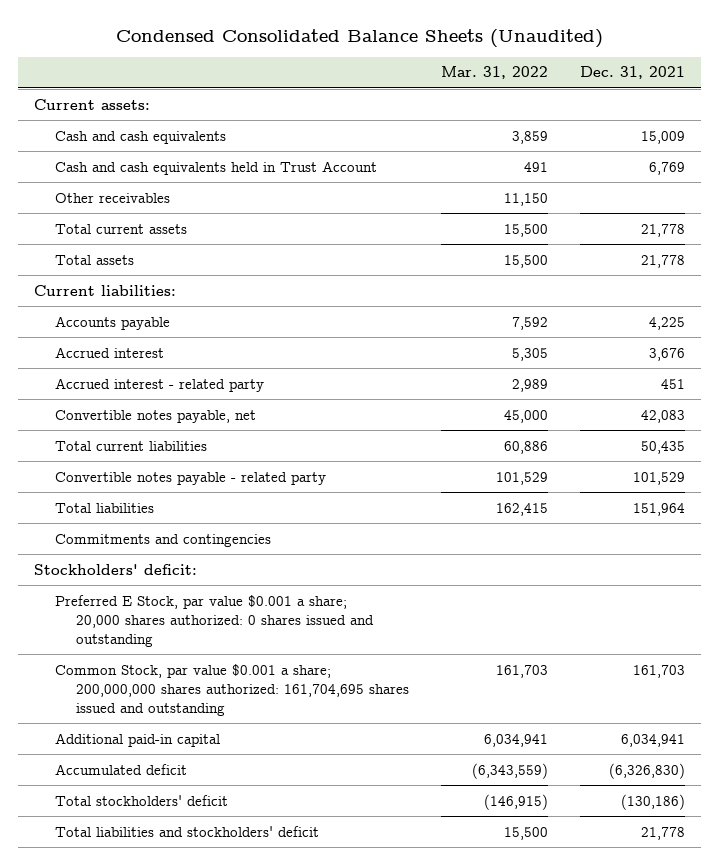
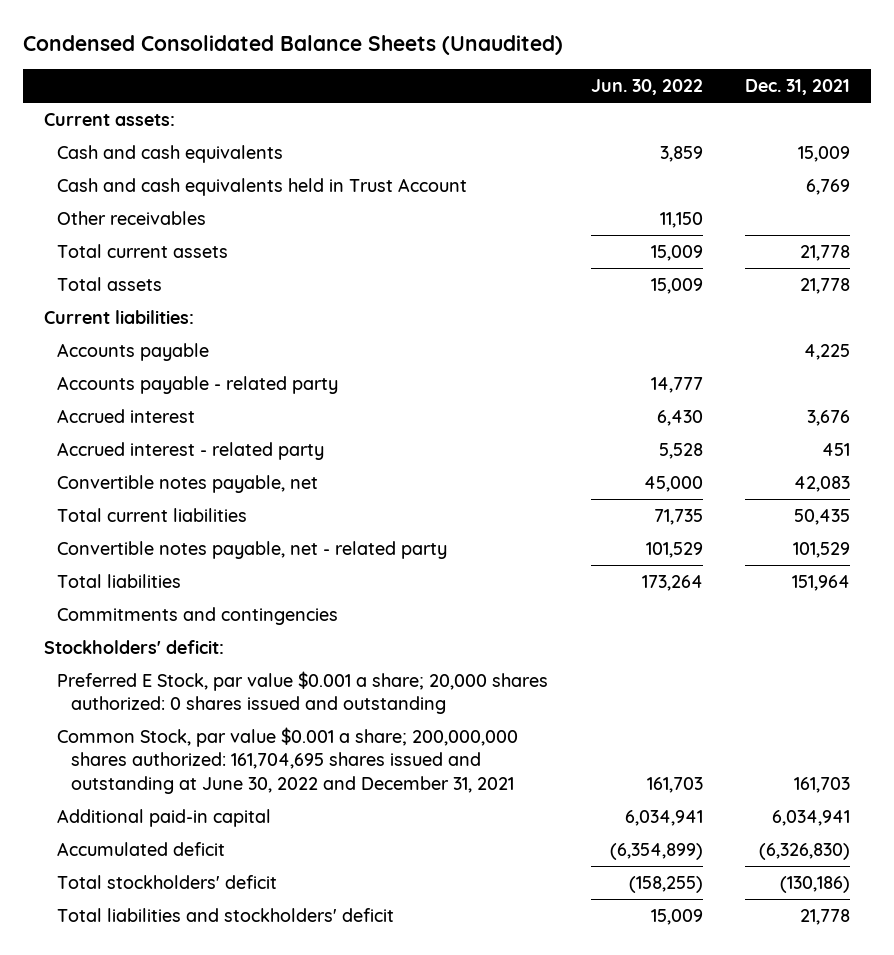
[441,66,549,80] Mar. 31, 2022 -> none
none -> [590,79,703,96] Jun. 30, 2022
none -> [57,375,339,394] Accounts payable - related party
[55,471,327,485] Convertible notes payable - related party -> [57,540,448,559] Convertible notes payable, net - related party
[55,663,410,717] Common Stock, par value $0.001 a share; 200,000,000 shares authorized: 161,704,695 shares issued and outstanding -> [57,726,519,794] Common Stock, par value $0.001 a share; 200,000,000 shares authorized: 161,704,695 shares issued and outstanding at June 30, 2022 and December 31, 2021

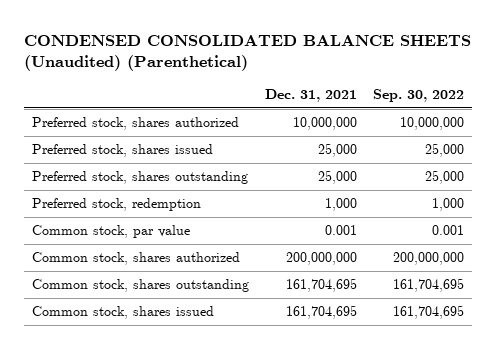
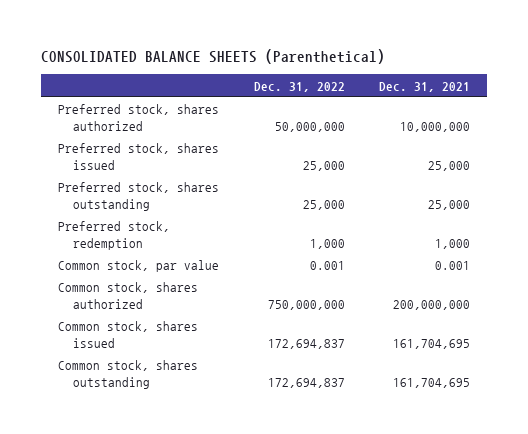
[24,34,472,71] CONDENSED CONSOLIDATED BALANCE SHEETS (Unaudited) (Parenthetical) -> [41,49,386,65] CONSOLIDATED BALANCE SHEETS (Parenthetical)
[372,88,464,102] Sep. 30, 2022 -> none
none -> [253,81,345,92] Dec. 31, 2022
[32,279,250,293] Common stock, shares outstanding -> [58,360,199,390] Common stock, shares outstanding

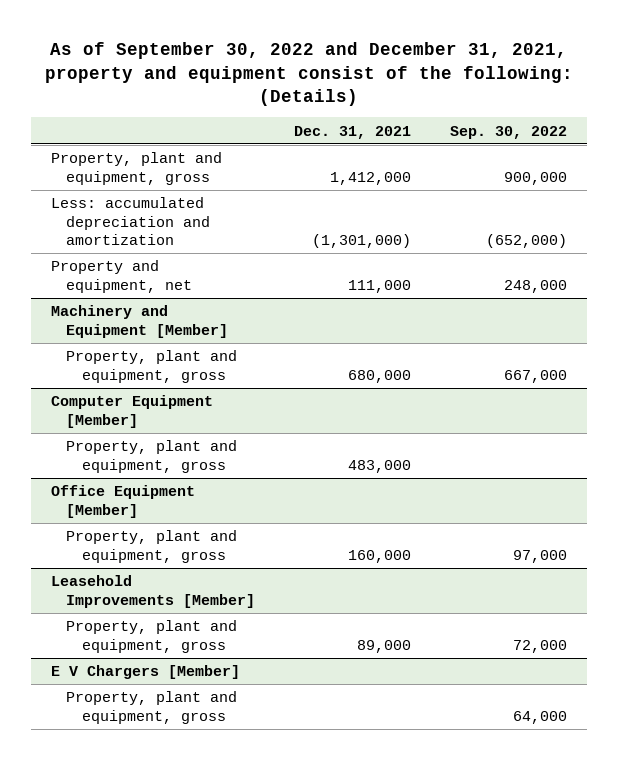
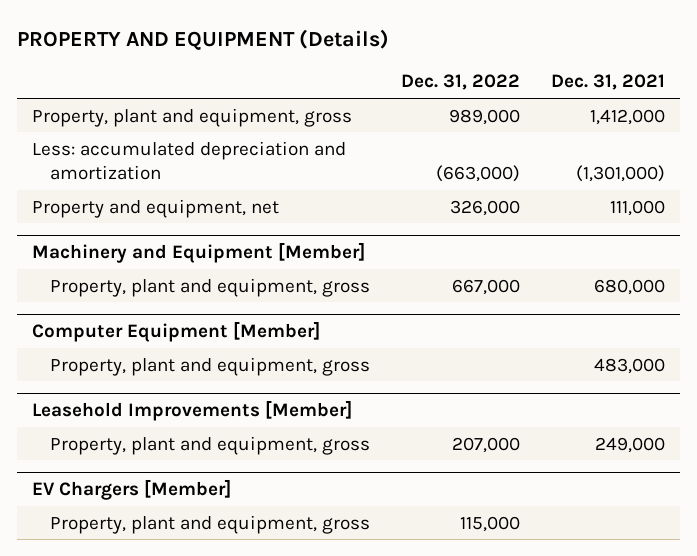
[45,42,574,107] As of September 30, 2022 and December 31, 2021, property and equipment consist of the following: (Details) -> [16,28,389,50] PROPERTY AND EQUIPMENT (Details)
[450,125,568,139] Sep. 30, 2022 -> none
none -> [401,74,521,91] Dec. 31, 2022
[50,485,195,518] Office Equipment [Member] -> none
[66,530,238,563] Property, plant and equipment, gross -> none
[357,639,412,653] 89,000 -> [594,436,665,453] 249,000
[50,665,240,680] E V Chargers [Member] -> [31,478,231,500] EV Chargers [Member]

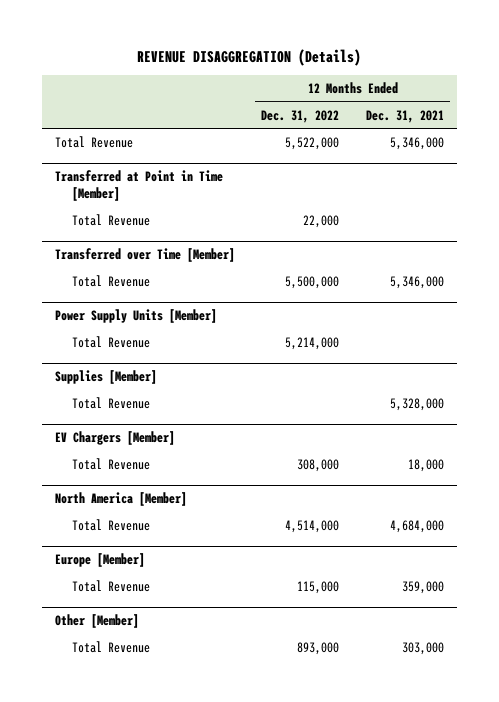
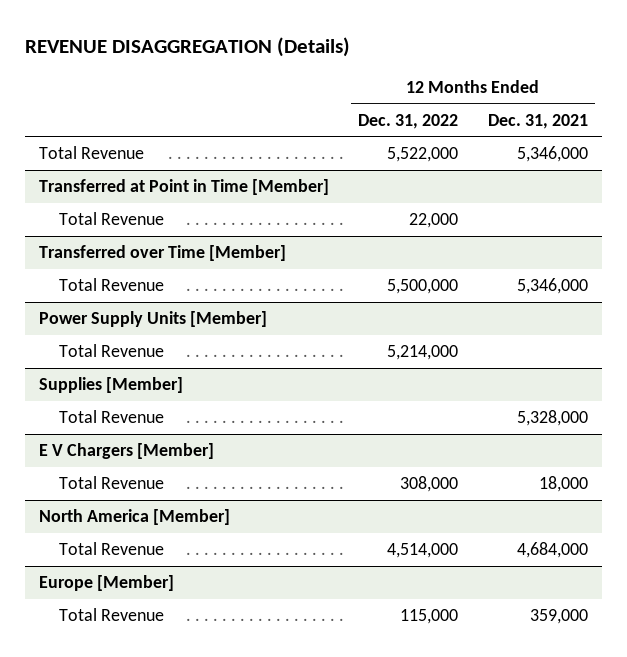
[54,431,175,446] EV Chargers [Member] -> [39,443,215,460] E V Chargers [Member]
[54,614,139,629] Other [Member] -> none
[72,640,151,653] Total Revenue -> none

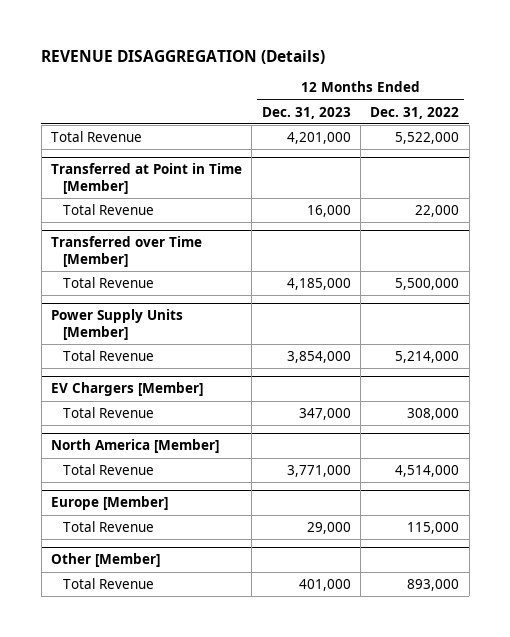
[487,113,588,129] Dec. 31, 2021 -> none
none -> [261,106,351,119] Dec. 31, 2023
[39,377,184,394] Supplies [Member] -> none
[58,410,164,424] Total Revenue -> none
[39,443,215,460] E V Chargers [Member] -> [50,382,203,397] EV Chargers [Member]
none -> [50,553,160,568] Other [Member]
none -> [62,577,154,589] Total Revenue

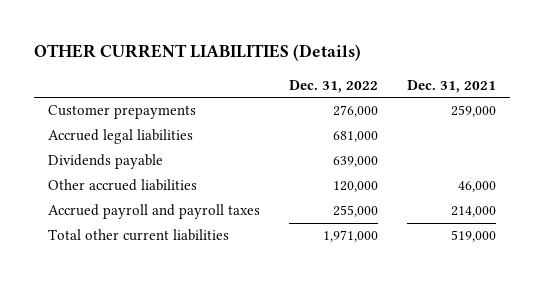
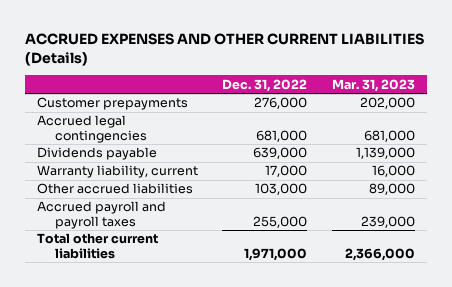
[33,44,361,62] OTHER CURRENT LIABILITIES (Details) -> [24,32,424,66] ACCRUED EXPENSES AND OTHER CURRENT LIABILITIES (Details)
[406,79,496,93] Dec. 31, 2021 -> none
none -> [331,78,415,92] Mar. 31, 2023
[48,129,194,145] Accrued legal liabilities -> [36,115,147,143] Accrued legal contingencies
none -> [36,165,198,179] Warranty liability, current
[332,181,378,193] 120,000 -> [255,183,308,196] 103,000

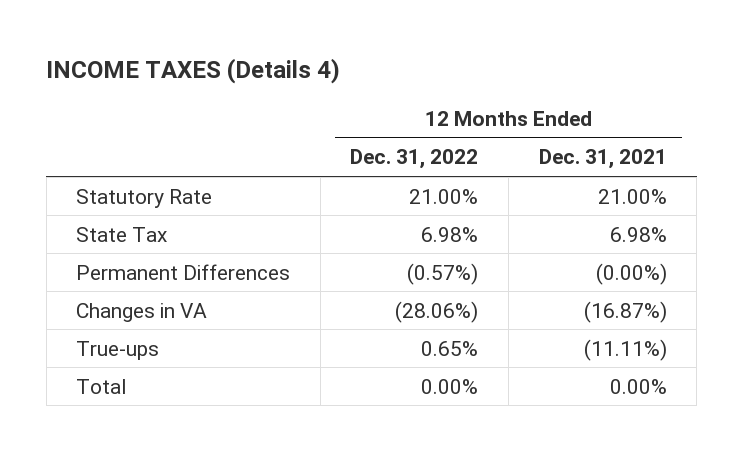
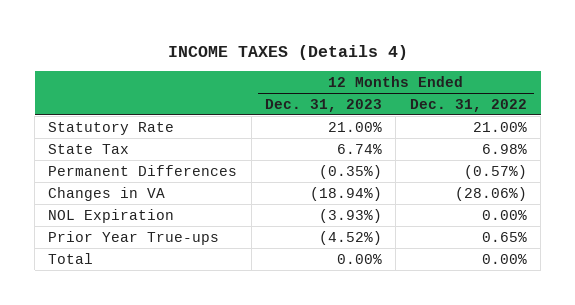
[538,149,667,170] Dec. 31, 2021 -> none
none -> [265,98,383,112] Dec. 31, 2023
none -> [48,208,175,223] NOL Expiration
[76,340,160,360] True-ups -> [48,230,220,245] Prior Year True-ups

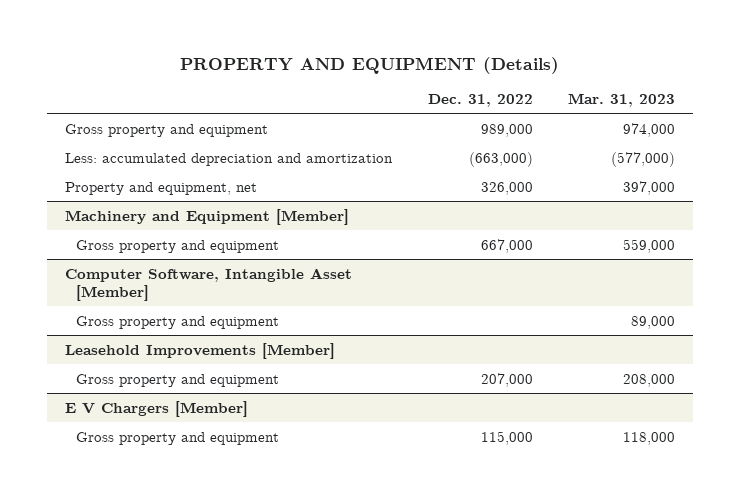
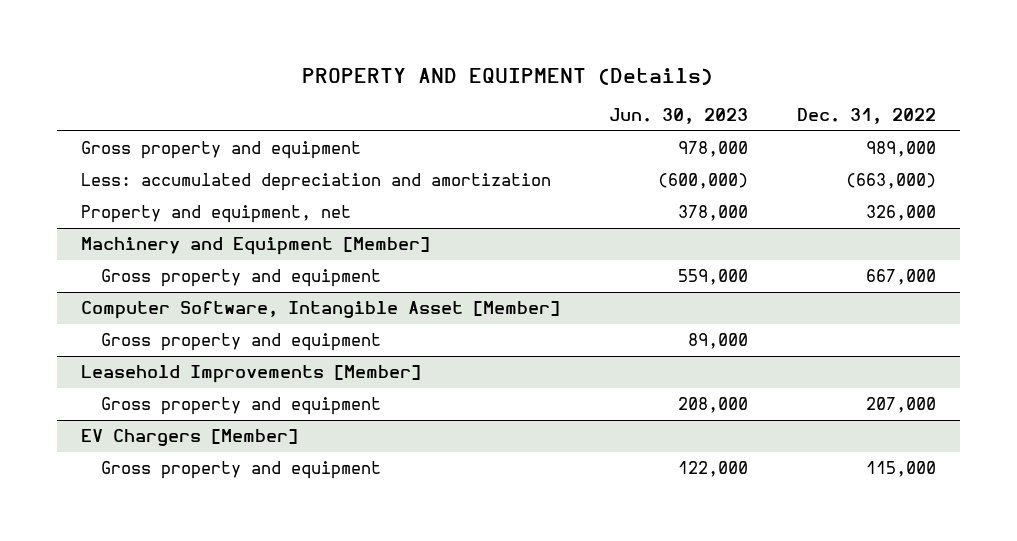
[567,92,675,107] Mar. 31, 2023 -> none
none -> [608,108,748,125] Jun. 30, 2023
[65,400,249,417] E V Chargers [Member] -> [81,429,299,447] EV Chargers [Member]

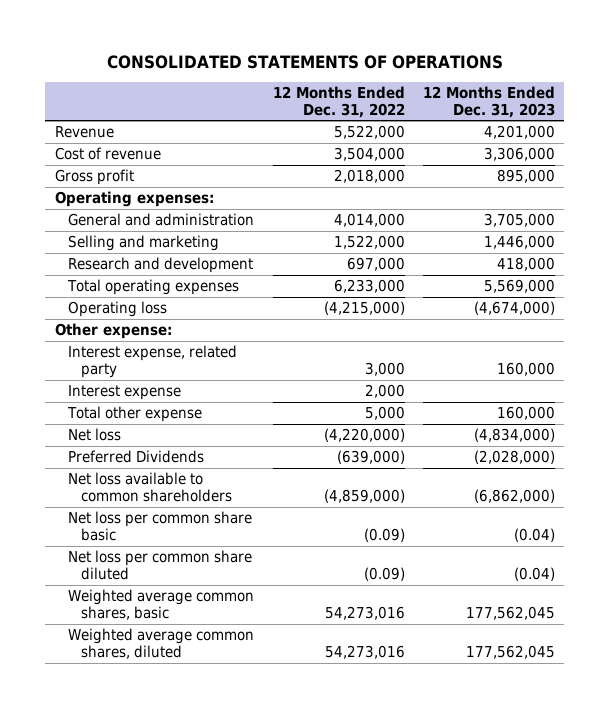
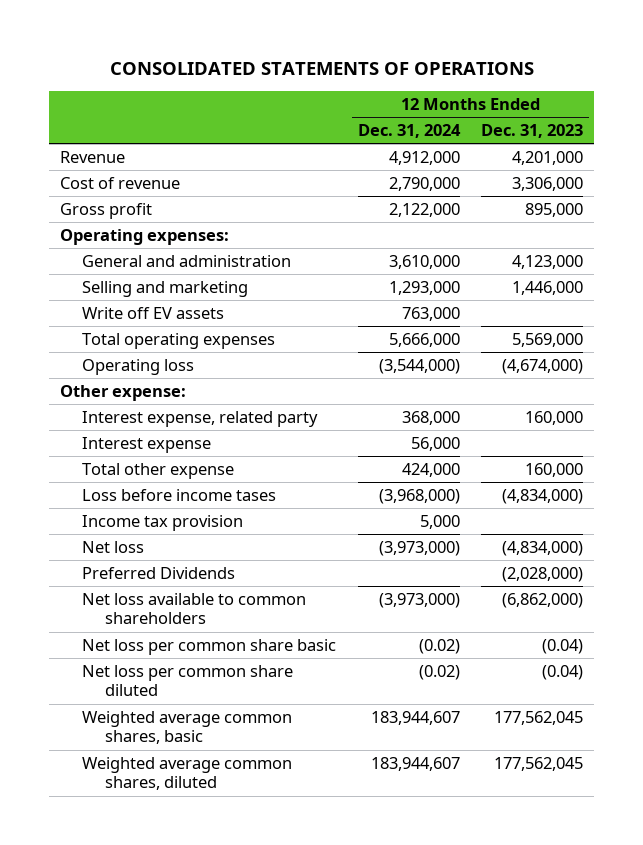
[272,85,405,118] 12 Months Ended Dec. 31, 2022 -> none
none -> [357,124,461,139] Dec. 31, 2024
[484,213,556,228] 3,705,000 -> [512,254,584,269] 4,123,000
[68,257,254,274] Research and development -> none
none -> [82,306,225,319] Write off EV assets
none -> [82,488,277,501] Loss before income tases
none -> [82,514,244,531] Income tax provision

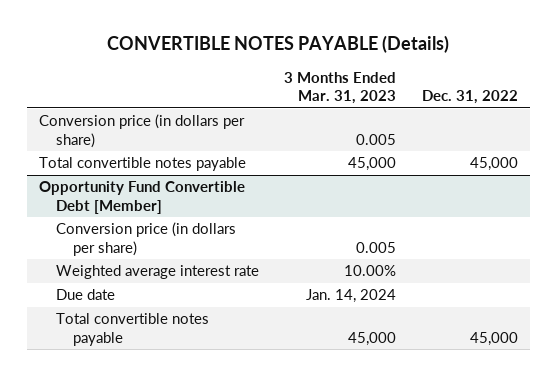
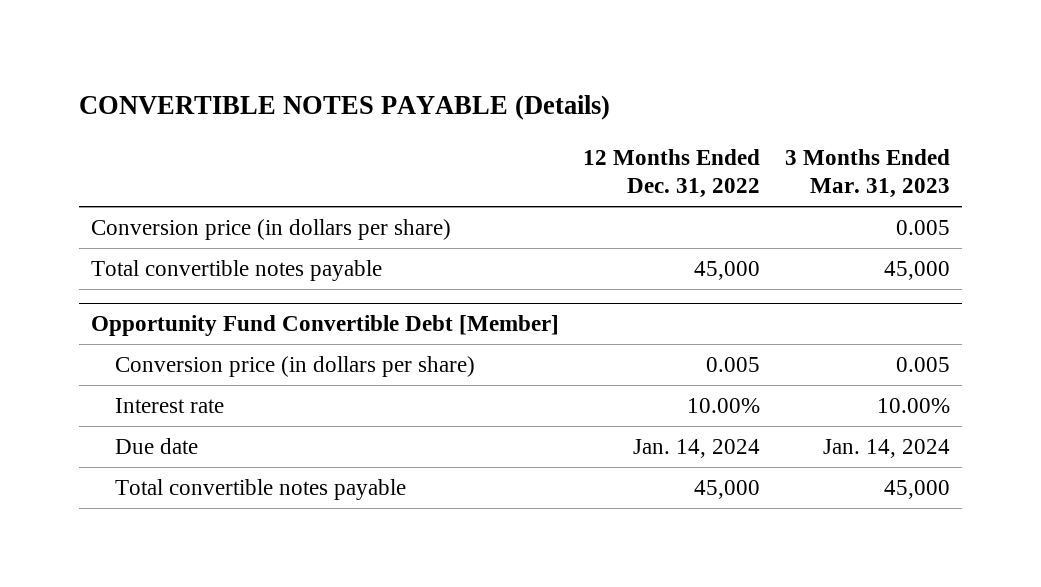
[421,90,518,105] Dec. 31, 2022 -> none
none -> [583,148,761,199] 12 Months Ended Dec. 31, 2022
[56,265,260,280] Weighted average interest rate -> [114,397,224,413] Interest rate

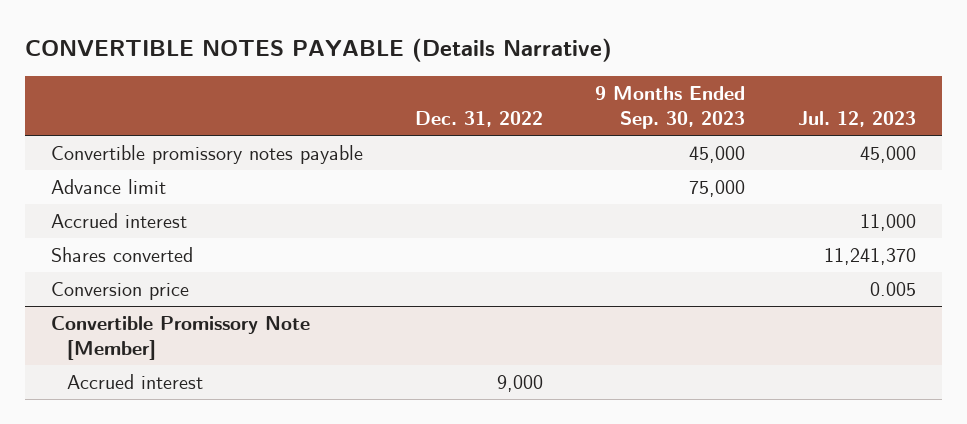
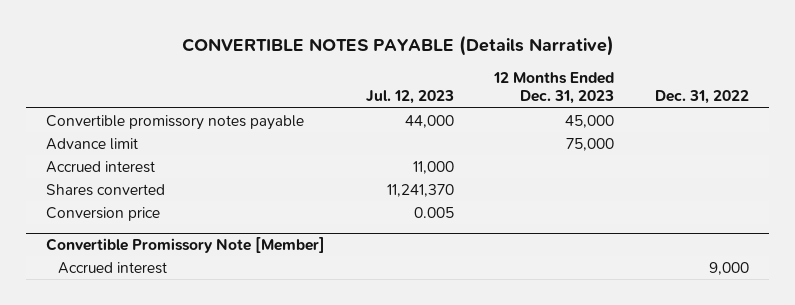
[595,85,746,130] 9 Months Ended Sep. 30, 2023 -> none
none -> [493,72,615,105] 12 Months Ended Dec. 31, 2023
[859,145,916,163] 45,000 -> [404,114,454,128] 44,000

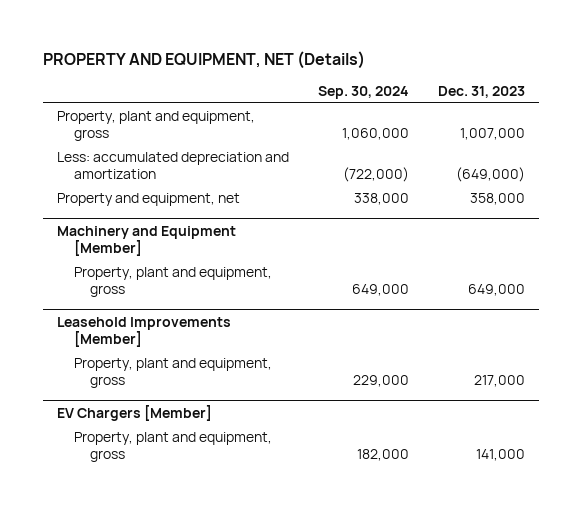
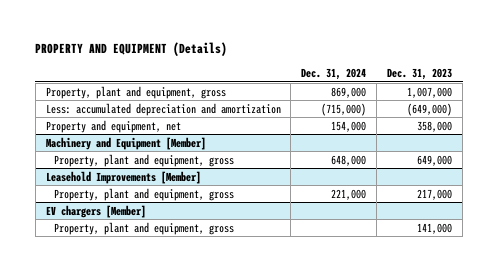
[42,50,365,69] PROPERTY AND EQUIPMENT, NET (Details) -> [35,41,228,56] PROPERTY AND EQUIPMENT (Details)
[318,85,410,99] Sep. 30, 2024 -> none
none -> [301,68,367,81] Dec. 31, 2024
[57,404,213,421] EV Chargers [Member] -> [45,204,146,218] EV chargers [Member]

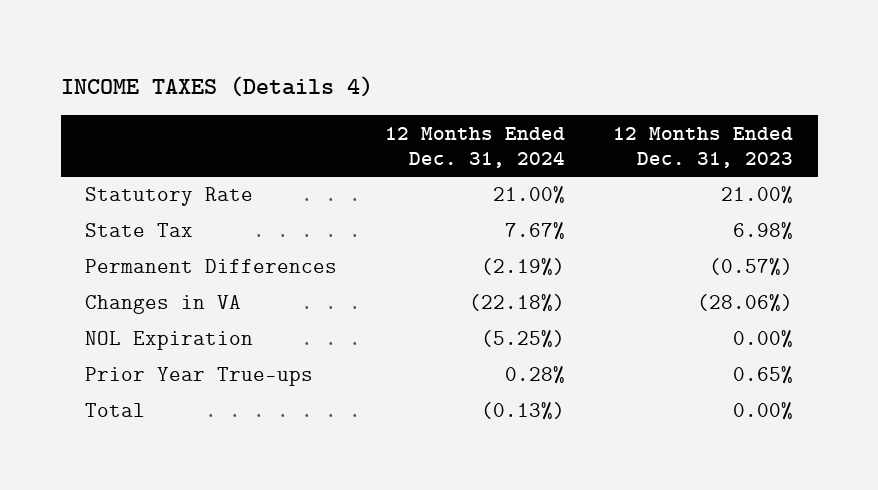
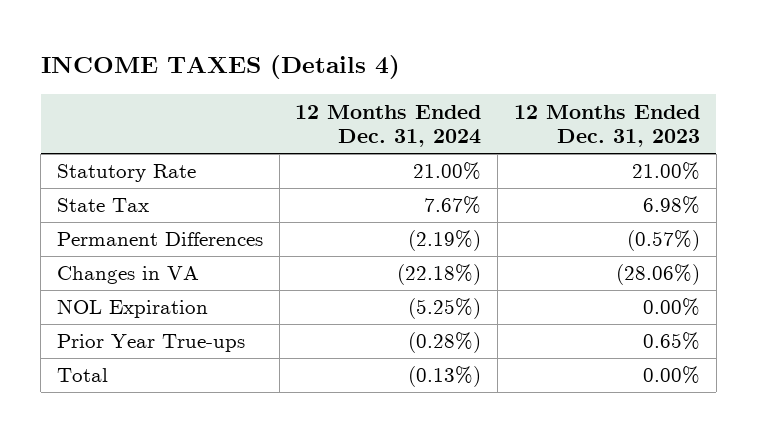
[505,366,566,385] 0.28% -> [408,332,482,354] (0.28%)

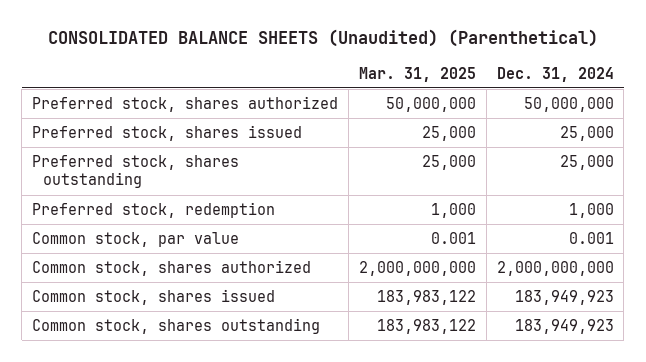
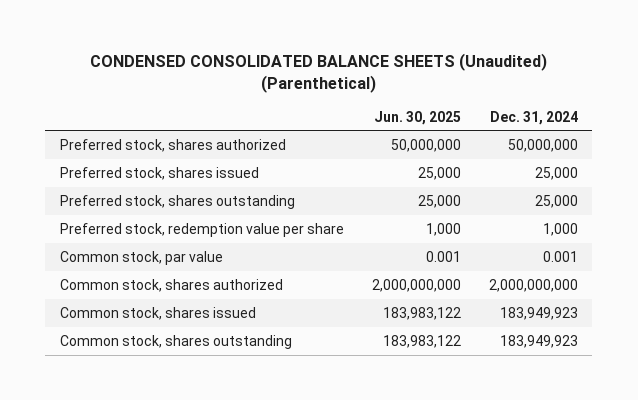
[47,29,598,48] CONSOLIDATED BALANCE SHEETS (Unaudited) (Parenthetical) -> [89,53,547,93] CONDENSED CONSOLIDATED BALANCE SHEETS (Unaudited) (Parenthetical)
[358,66,476,82] Mar. 31, 2025 -> none
none -> [373,110,461,125] Jun. 30, 2025
[32,201,276,218] Preferred stock, redemption -> [59,222,344,237] Preferred stock, redemption value per share

